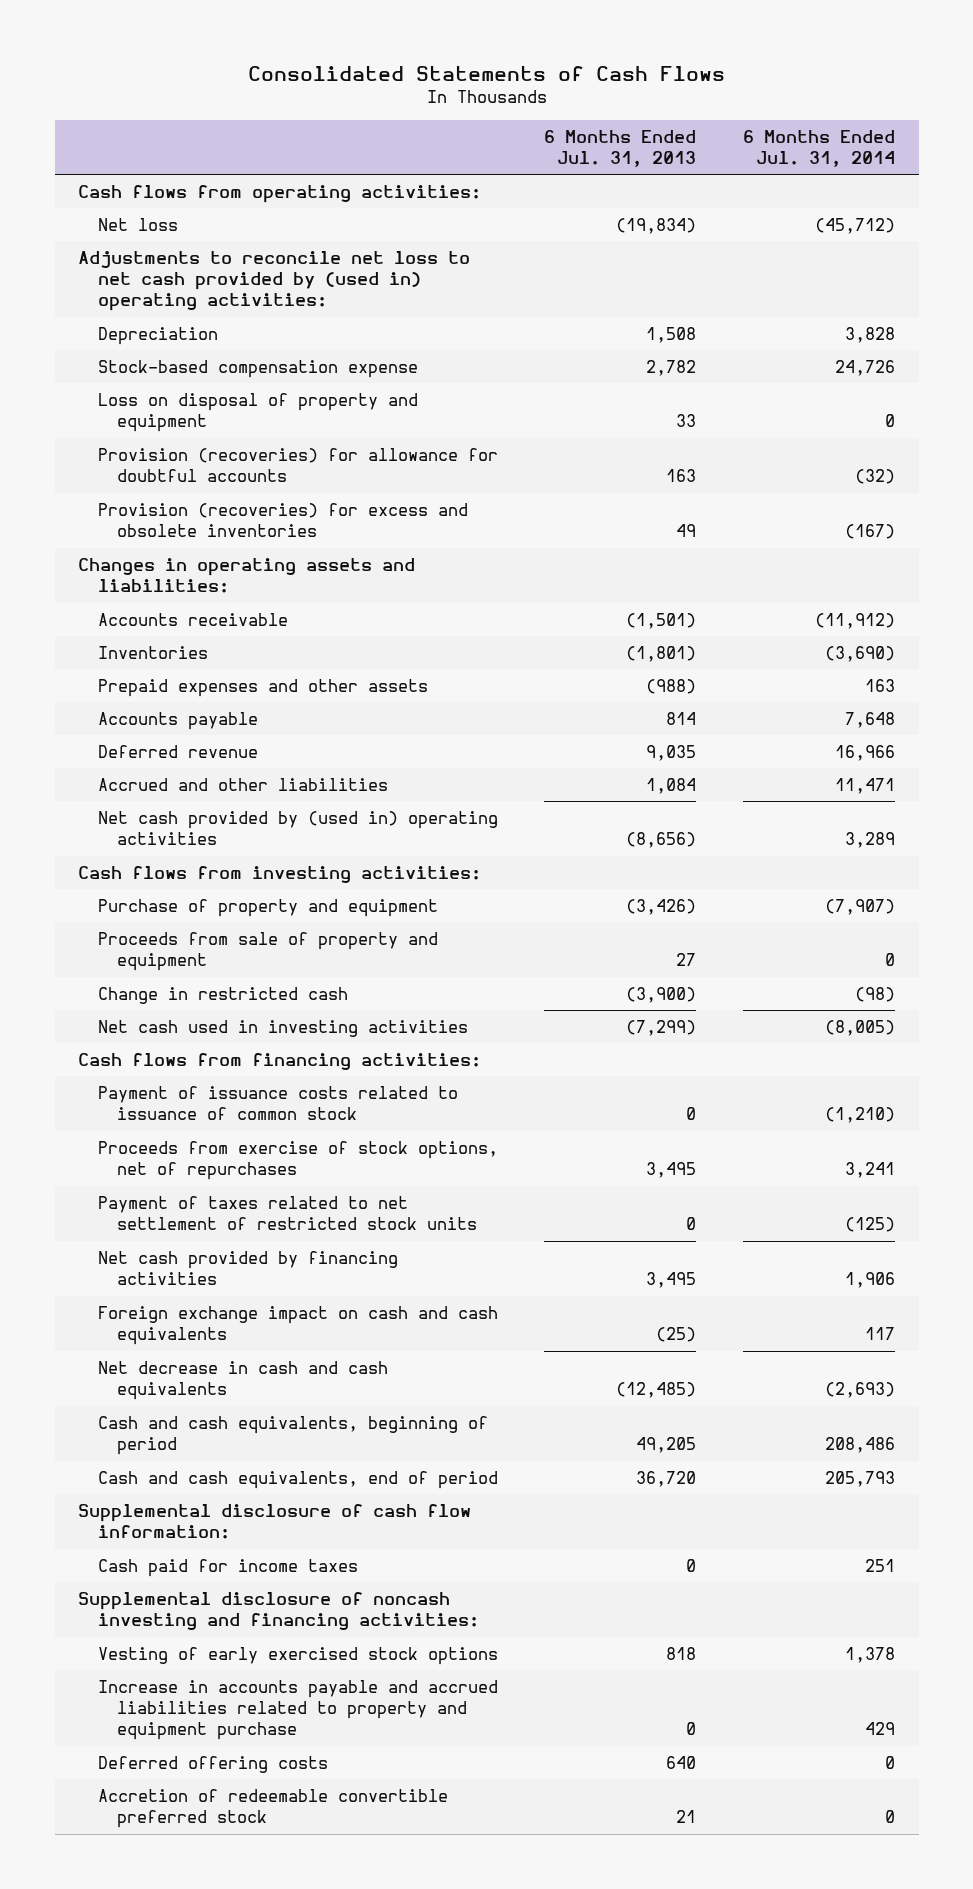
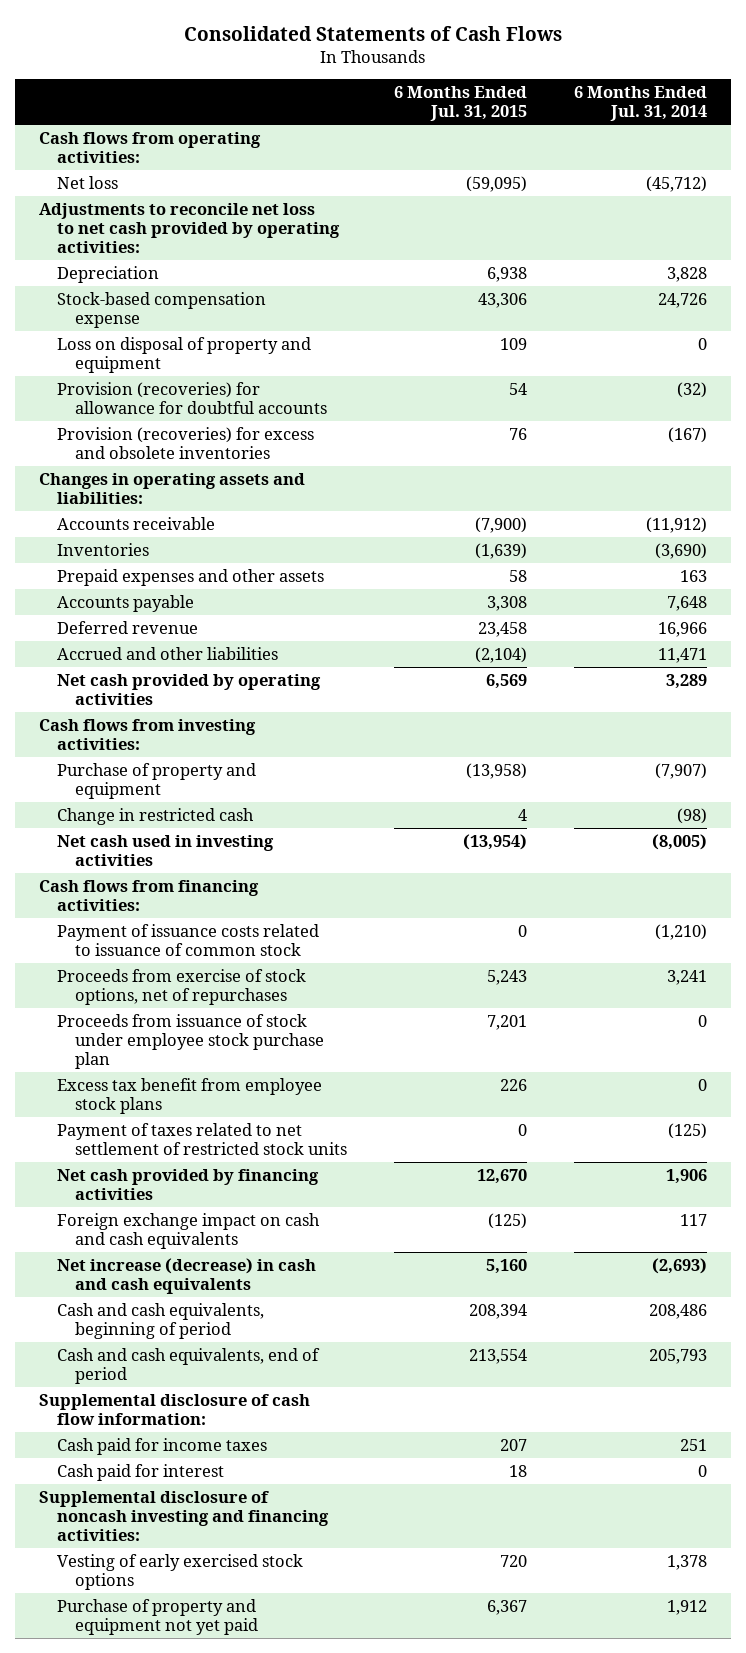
[544,129,697,168] 6 Months Ended Jul. 31, 2013 -> none
none -> [393,86,527,122] 6 Months Ended Jul. 31, 2015
[77,251,470,312] Adjustments to reconcile net loss to net cash provided by (used in) operating activities: -> [38,202,340,254] Adjustments to reconcile net loss to net cash provided by operating activities:
[97,811,498,846] Net cash provided by (used in) operating activities -> [56,673,321,706] Net cash provided by operating activities
[97,932,438,972] Proceeds from sale of property and equipment -> none
none -> [56,1013,324,1070] Proceeds from issuance of stock under employee stock purchase plan
none -> [56,1077,322,1115] Excess tax benefit from employee stock plans
[97,1361,388,1401] Net decrease in cash and cash equivalents -> [56,1257,316,1295] Net increase (decrease) in cash and cash equivalents
none -> [56,1463,224,1481] Cash paid for interest
[97,1756,328,1774] Deferred offering costs -> none
[97,1789,448,1829] Accretion of redeemable convertible preferred stock -> none
[97,1680,498,1741] Increase in accounts payable and accrued liabilities related to property and equipment purchase -> [56,1598,258,1636] Purchase of property and equipment not yet paid
[865,1722,896,1736] 429 -> [666,1599,707,1615] 1,912

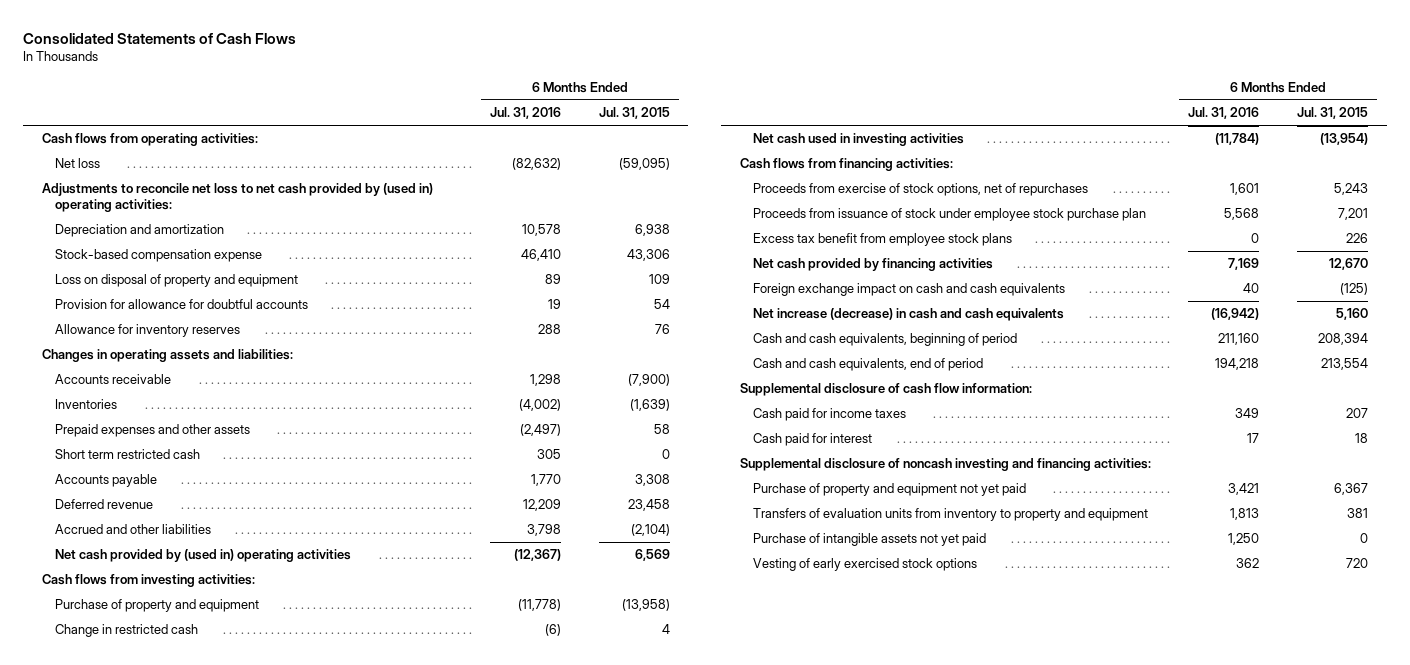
[573,86,707,122] 6 Months Ended Jul. 31, 2014 -> none
none -> [490,107,562,120] Jul. 31, 2016
[38,202,340,254] Adjustments to reconcile net loss to net cash provided by operating activities: -> [41,183,433,213] Adjustments to reconcile net loss to net cash provided by (used in) operating activities:
[56,265,159,283] Depreciation -> [55,224,225,238] Depreciation and amortization
[56,426,314,460] Provision (recoveries) for excess and obsolete inventories -> none
[56,381,327,415] Provision (recoveries) for allowance for doubtful accounts -> [55,299,309,310] Provision for allowance for doubtful accounts
none -> [55,324,241,338] Allowance for inventory reserves
none -> [55,449,201,460] Short term restricted cash
[56,673,321,706] Net cash provided by operating activities -> [55,549,352,563] Net cash provided by (used in) operating activities
[56,923,319,957] Payment of issuance costs related to issuance of common stock -> none
[56,1122,347,1156] Payment of taxes related to net settlement of restricted stock units -> none
none -> [753,508,1149,522] Transfers of evaluation units from inventory to property and equipment
none -> [753,533,987,547] Purchase of intangible assets not yet paid
[56,1553,303,1591] Vesting of early exercised stock options -> [753,558,978,572] Vesting of early exercised stock options

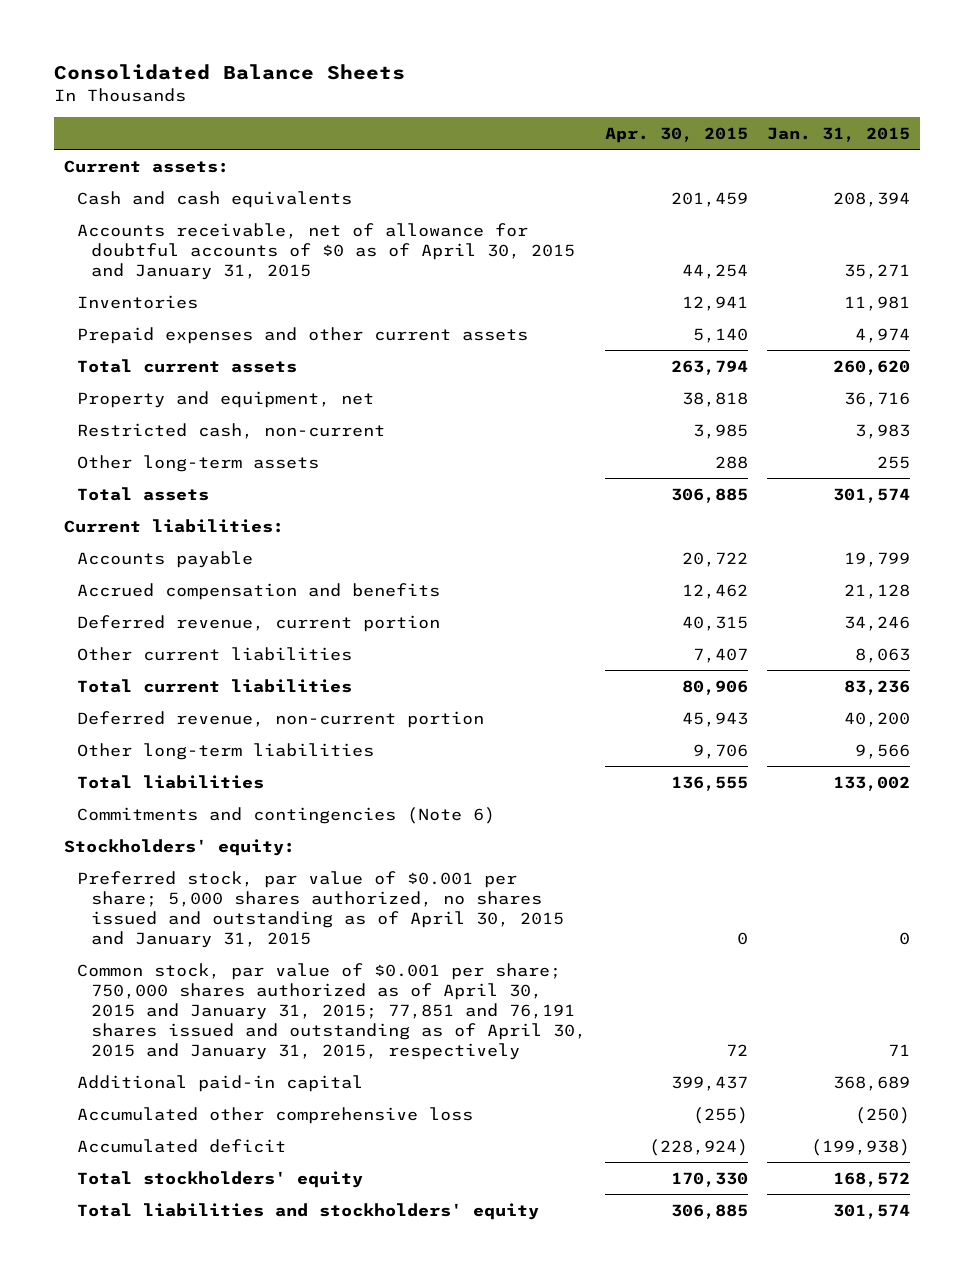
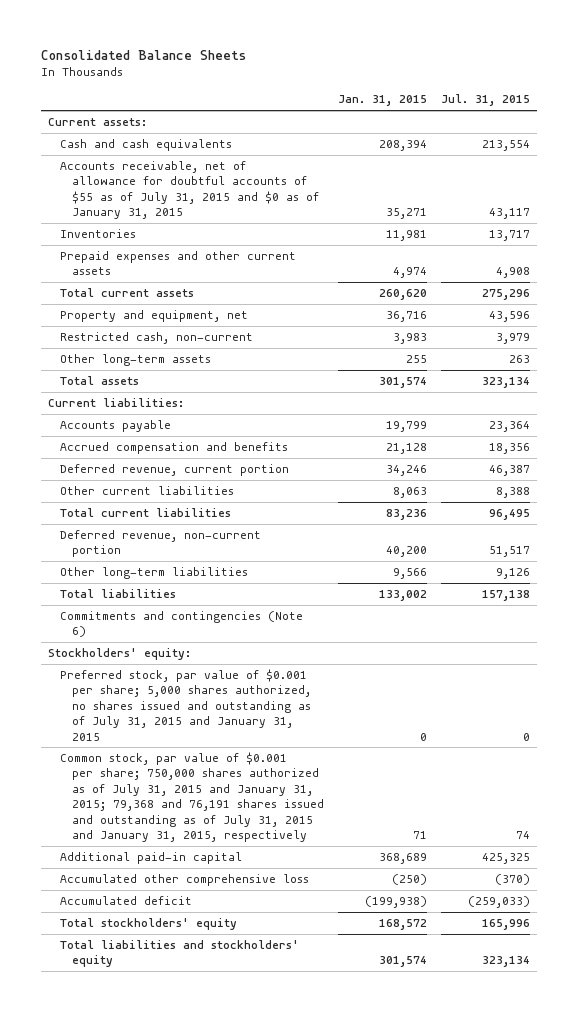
[605,127,749,144] Apr. 30, 2015 -> none
none -> [441,94,531,107] Jul. 31, 2015
[77,222,575,280] Accounts receivable, net of allowance for doubtful accounts of $0 as of April 30, 2015 and January 31, 2015 -> [60,160,320,220] Accounts receivable, net of allowance for doubtful accounts of $55 as of July 31, 2015 and $0 as of January 31, 2015
[77,870,564,948] Preferred stock, par value of $0.001 per share; 5,000 shares authorized, no shares issued and outstanding as of April 30, 2015 and January 31, 2015 -> [60,668,312,741] Preferred stock, par value of $0.001 per share; 5,000 shares authorized, no shares issued and outstanding as of July 31, 2015 and January 31, 2015
[77,962,586,1060] Common stock, par value of $0.001 per share; 750,000 shares authorized as of April 30, 2015 and January 31, 2015; 77,851 and 76,191 shares issued and outstanding as of April 30, 2015 and January 31, 2015, respectively -> [60,751,325,843] Common stock, par value of $0.001 per share; 750,000 shares authorized as of July 31, 2015 and January 31, 2015; 79,368 and 76,191 shares issued and outstanding as of July 31, 2015 and January 31, 2015, respectively

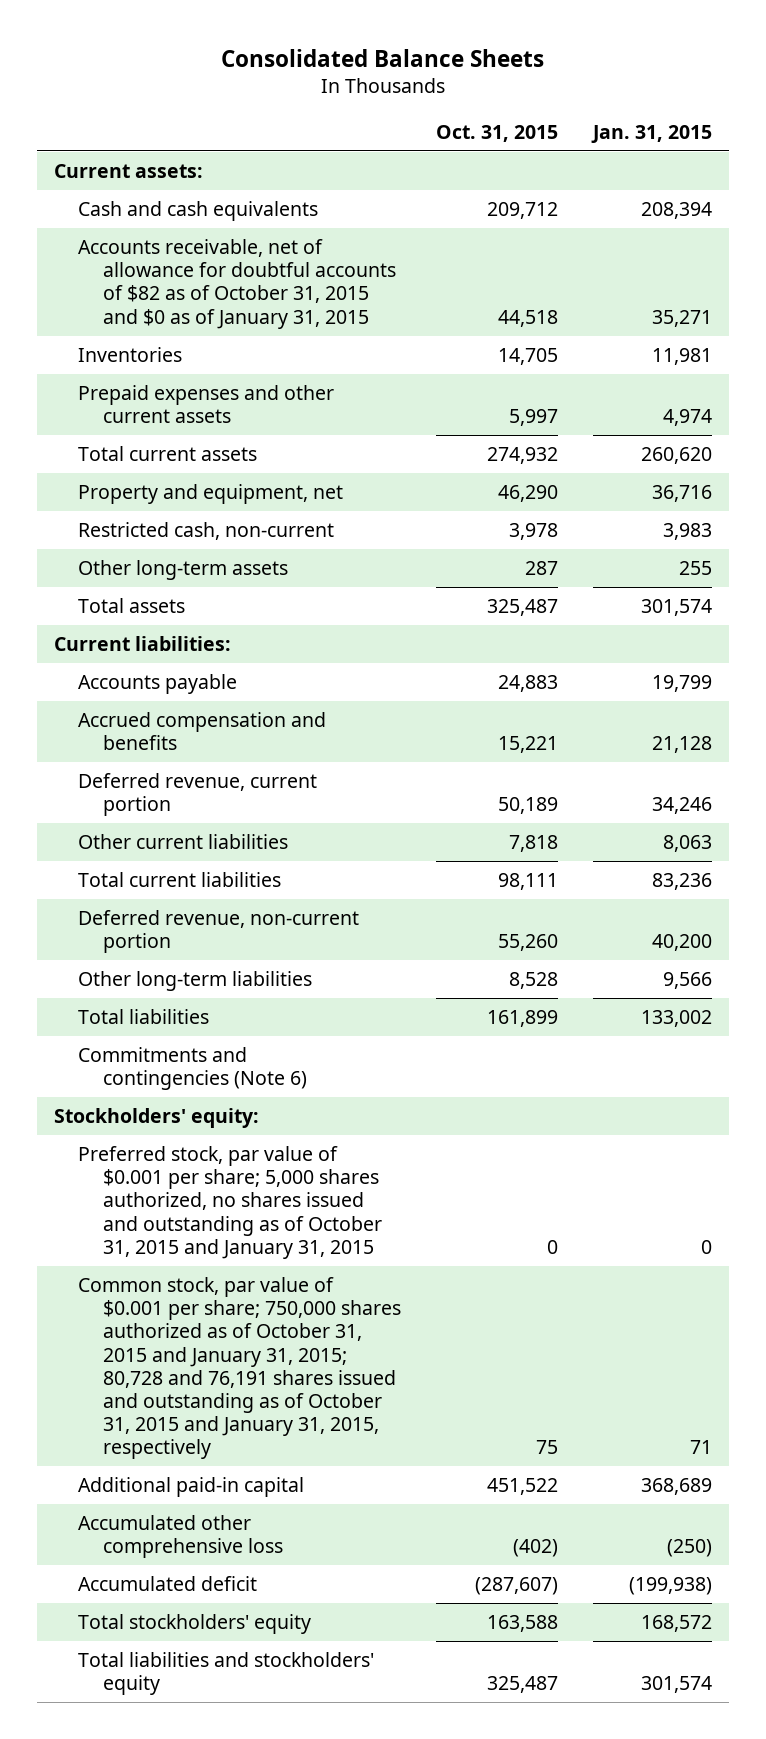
[441,94,531,107] Jul. 31, 2015 -> none
none -> [435,124,558,142] Oct. 31, 2015
[60,160,320,220] Accounts receivable, net of allowance for doubtful accounts of $55 as of July 31, 2015 and $0 as of January 31, 2015 -> [78,239,396,329] Accounts receivable, net of allowance for doubtful accounts of $82 as of October 31, 2015 and $0 as of January 31, 2015
[60,668,312,741] Preferred stock, par value of $0.001 per share; 5,000 shares authorized, no shares issued and outstanding as of July 31, 2015 and January 31, 2015 -> [78,1146,382,1259] Preferred stock, par value of $0.001 per share; 5,000 shares authorized, no shares issued and outstanding as of October 31, 2015 and January 31, 2015
[60,751,325,843] Common stock, par value of $0.001 per share; 750,000 shares authorized as of July 31, 2015 and January 31, 2015; 79,368 and 76,191 shares issued and outstanding as of July 31, 2015 and January 31, 2015, respectively -> [78,1277,401,1460] Common stock, par value of $0.001 per share; 750,000 shares authorized as of October 31, 2015 and January 31, 2015; 80,728 and 76,191 shares issued and outstanding as of October 31, 2015 and January 31, 2015, respectively

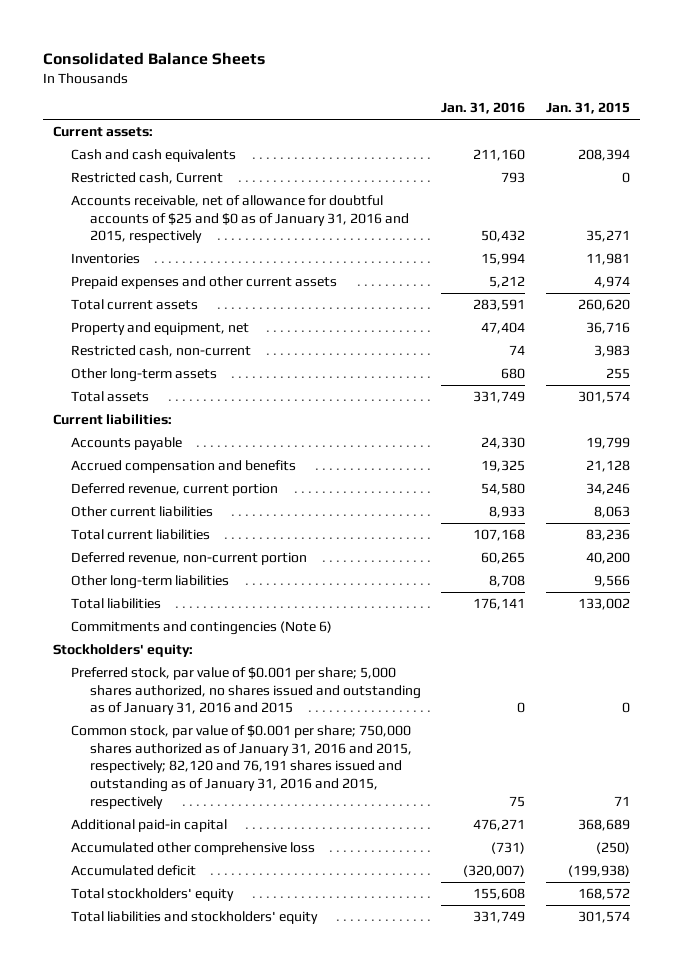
[435,124,558,142] Oct. 31, 2015 -> none
none -> [441,102,526,115] Jan. 31, 2016
none -> [71,171,224,184] Restricted cash, Current
[78,239,396,329] Accounts receivable, net of allowance for doubtful accounts of $82 as of October 31, 2015 and $0 as of January 31, 2015 -> [71,194,409,244] Accounts receivable, net of allowance for doubtful accounts of $25 and $0 as of January 31, 2016 and 2015, respectively
[78,1146,382,1259] Preferred stock, par value of $0.001 per share; 5,000 shares authorized, no shares issued and outstanding as of October 31, 2015 and January 31, 2015 -> [71,666,421,716] Preferred stock, par value of $0.001 per share; 5,000 shares authorized, no shares issued and outstanding as of January 31, 2016 and 2015
[78,1277,401,1460] Common stock, par value of $0.001 per share; 750,000 shares authorized as of October 31, 2015 and January 31, 2015; 80,728 and 76,191 shares issued and outstanding as of October 31, 2015 and January 31, 2015, respectively -> [71,724,412,809] Common stock, par value of $0.001 per share; 750,000 shares authorized as of January 31, 2016 and 2015, respectively; 82,120 and 76,191 shares issued and outstanding as of January 31, 2016 and 2015, respectively

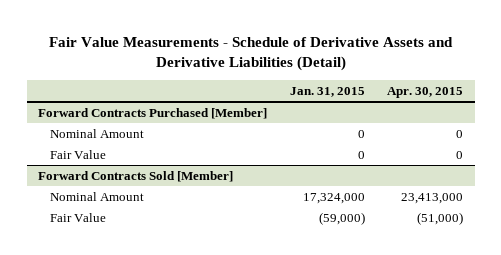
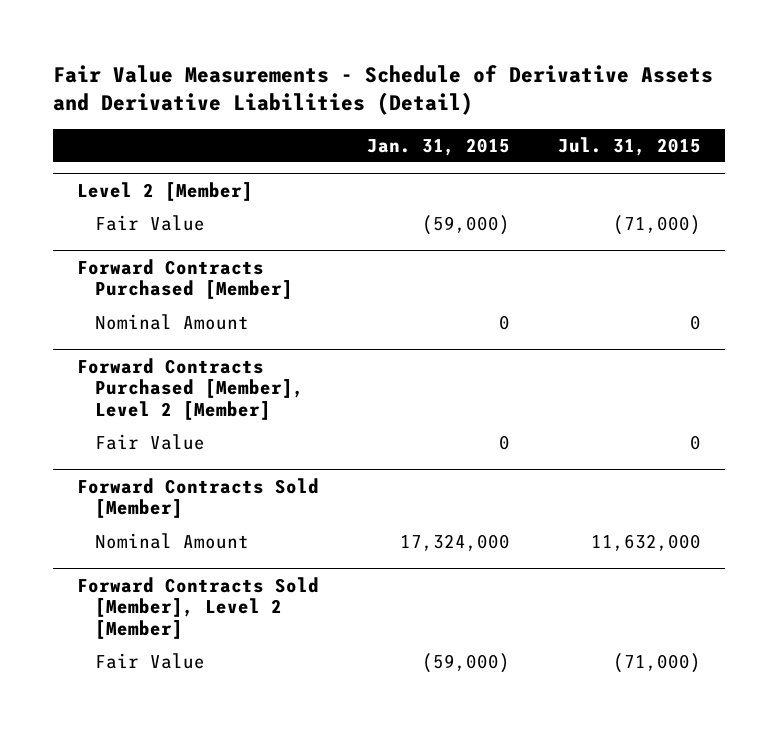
[387,86,464,98] Apr. 30, 2015 -> none
none -> [558,136,702,156] Jul. 31, 2015
none -> [77,181,254,201] Level 2 [Member]
none -> [95,214,206,231] Fair Value
none -> [77,357,305,421] Forward Contracts Purchased [Member], Level 2 [Member]
none -> [77,576,320,640] Forward Contracts Sold [Member], Level 2 [Member]

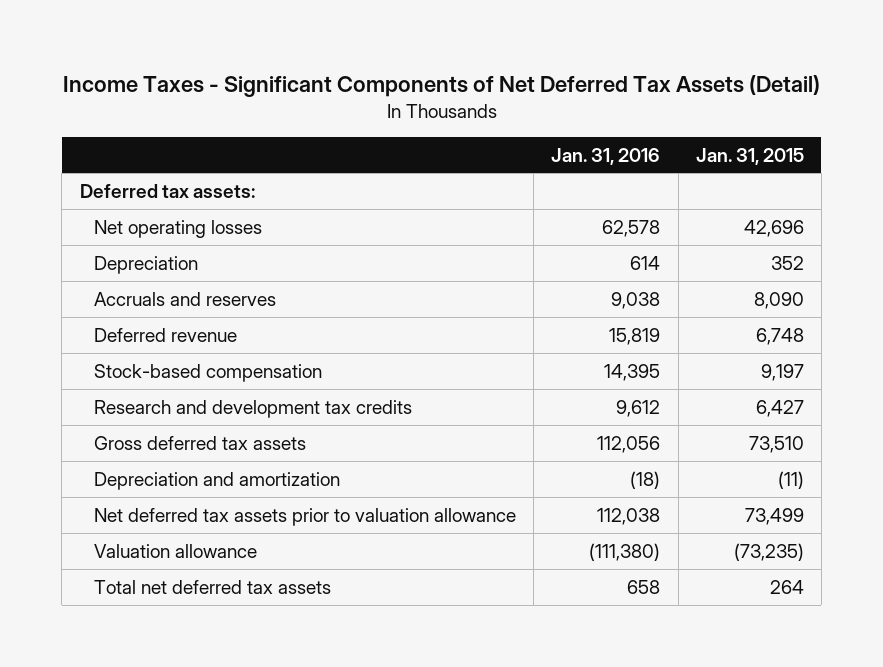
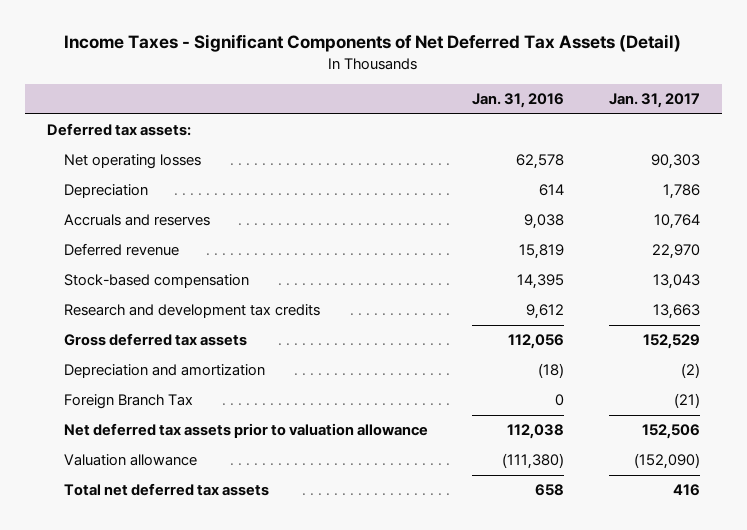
[695,147,804,165] Jan. 31, 2015 -> none
none -> [608,92,700,108] Jan. 31, 2017
none -> [63,394,193,410] Foreign Branch Tax

